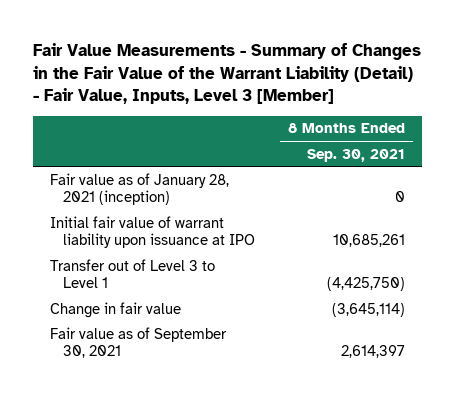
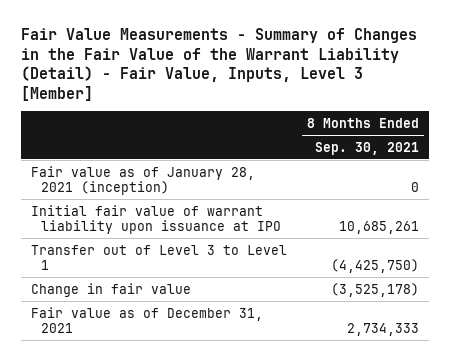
[332,302,406,317] (3,645,114) -> [331,282,420,297] (3,525,178)
[50,326,228,358] Fair value as of September 30, 2021 -> [30,306,263,333] Fair value as of December 31, 2021
[341,344,406,358] 2,614,397 -> [347,322,420,336] 2,734,333

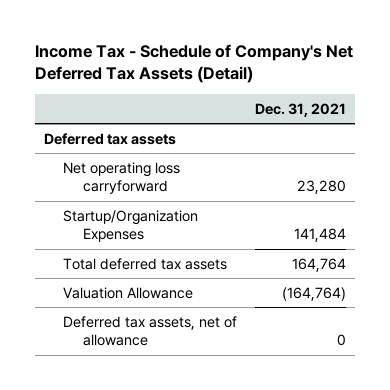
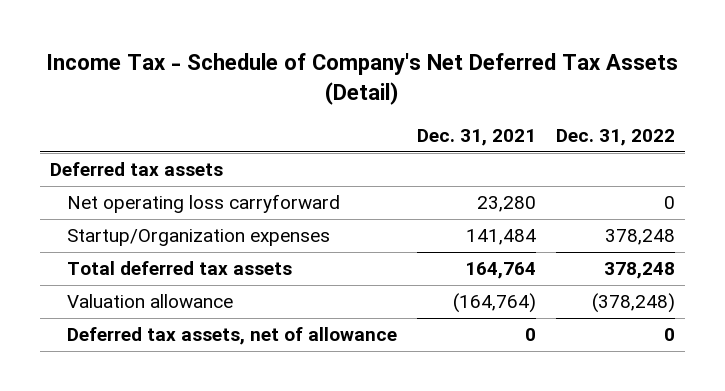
none -> [555,129,675,147] Dec. 31, 2022
[63,209,199,243] Startup/Organization Expenses -> [66,229,330,247] Startup/Organization expenses
[63,286,194,299] Valuation Allowance -> [66,294,233,309] Valuation allowance

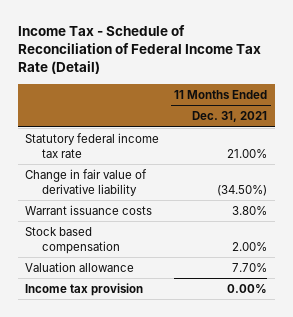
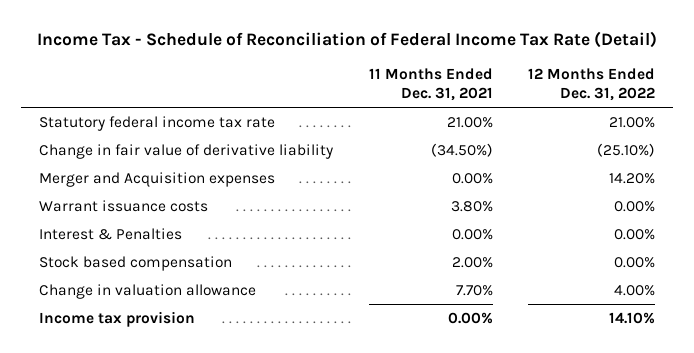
none -> [528,67,656,102] 12 Months Ended Dec. 31, 2022
none -> [38,171,275,187] Merger and Acquisition expenses
none -> [38,227,182,240] Interest & Penalties
[25,261,135,272] Valuation allowance -> [38,283,256,299] Change in valuation allowance

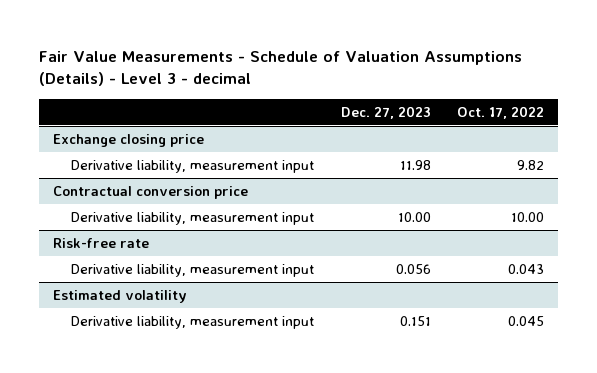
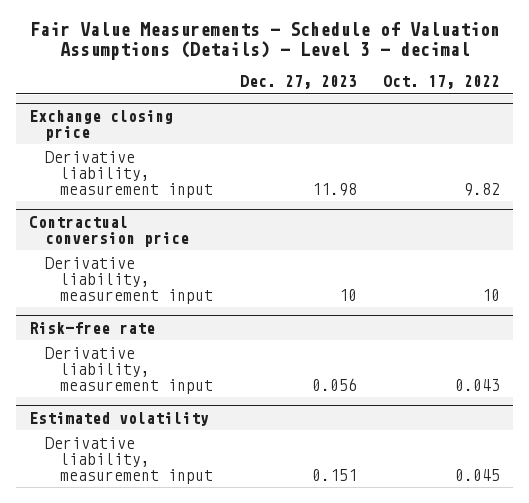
[397,211,431,222] 10.00 -> [338,288,357,301] 10
[511,211,545,222] 10.00 -> [482,288,501,301] 10

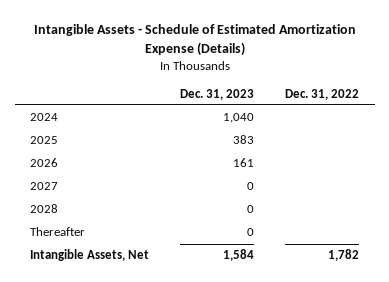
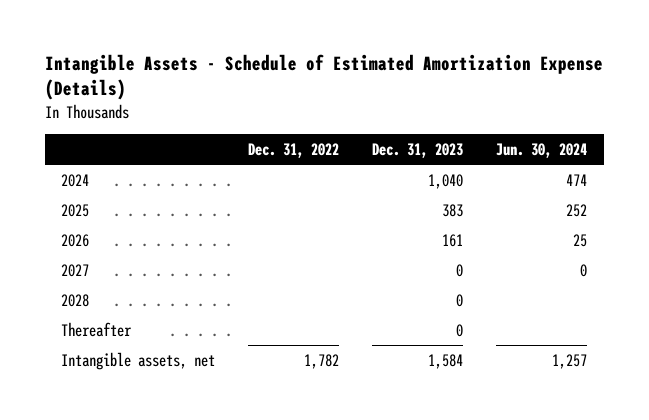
none -> [496,142,588,158] Jun. 30, 2024
[30,249,150,262] Intangible Assets, Net -> [61,351,216,370] Intangible assets, net

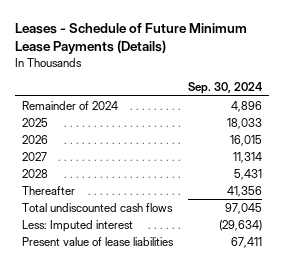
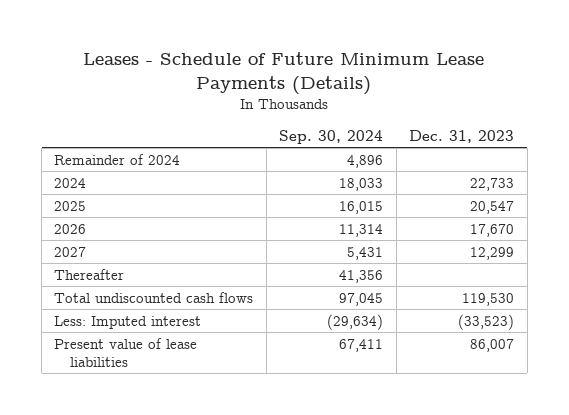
none -> [409,130,515,144] Dec. 31, 2023
[22,168,49,178] 2028 -> none
none -> [54,177,87,188] 2024
[226,117,262,129] 18,033 -> [339,200,384,214] 16,015
[229,134,262,146] 16,015 -> [339,223,384,237] 11,314
[232,151,262,163] 11,314 -> [347,246,384,260] 5,431

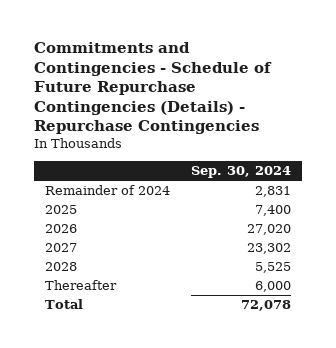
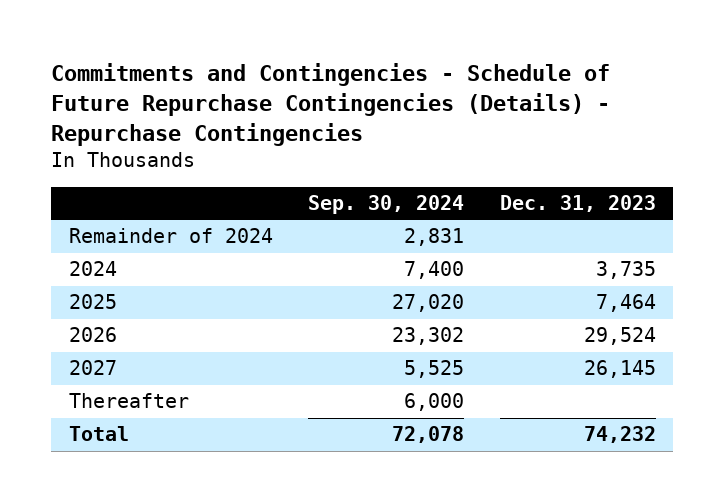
none -> [499,195,656,213] Dec. 31, 2023
[44,262,77,272] 2028 -> none
none -> [69,261,118,277] 2024
[255,205,292,217] 7,400 -> [392,294,465,313] 27,020
[247,224,292,236] 27,020 -> [392,327,465,346] 23,302
[247,243,292,255] 23,302 -> [404,360,465,379] 5,525

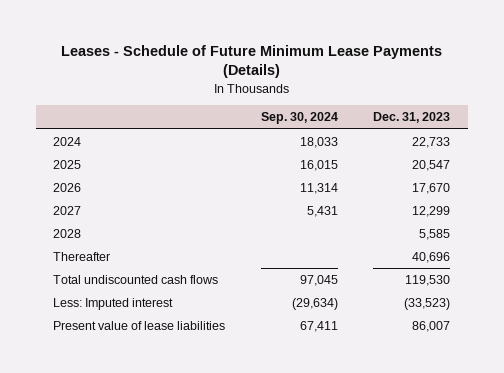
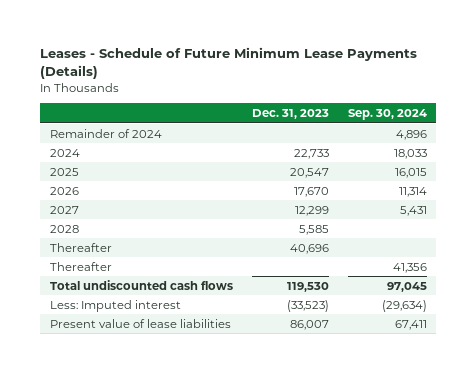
none -> [49,128,162,138] Remainder of 2024
none -> [49,261,112,271] Thereafter

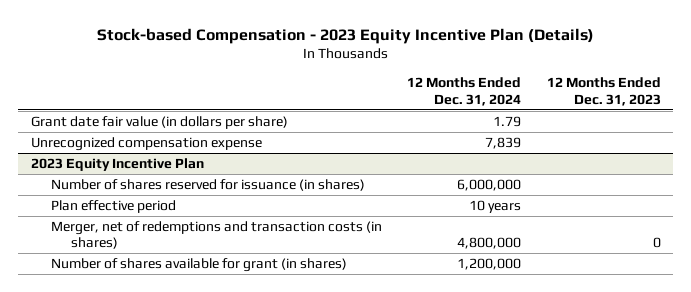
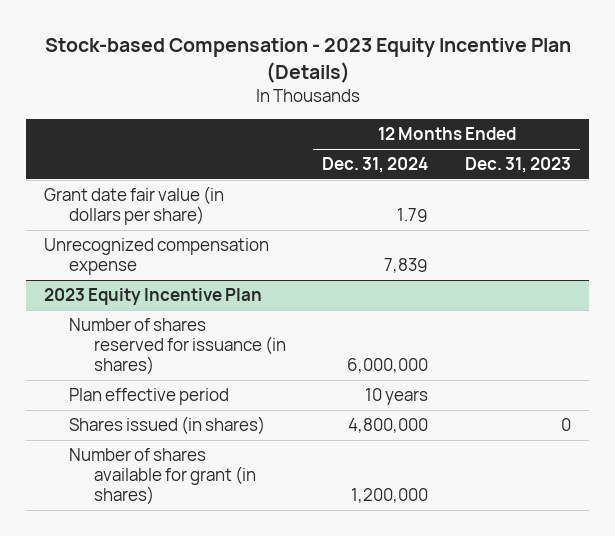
[50,220,382,250] Merger, net of redemptions and transaction costs (in shares) -> [68,416,265,436] Shares issued (in shares)

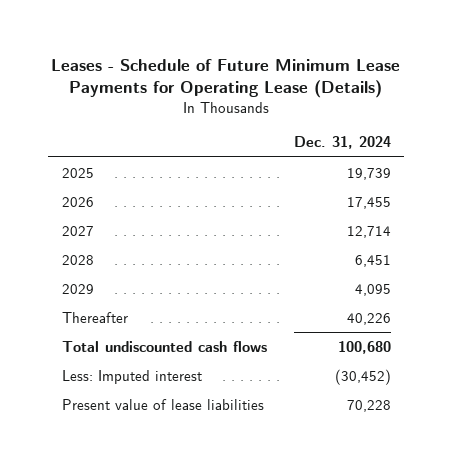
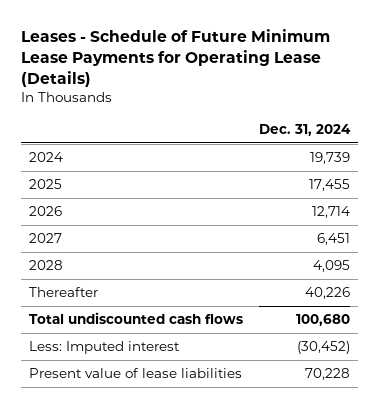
[61,283,94,294] 2029 -> none
none -> [28,152,63,163] 2024
[346,167,391,180] 19,739 -> [308,179,350,192] 17,455
[346,196,391,209] 17,455 -> [311,206,350,219] 12,714
[346,225,391,238] 12,714 -> [316,233,350,246] 6,451
[354,254,391,267] 6,451 -> [312,260,350,273] 4,095

